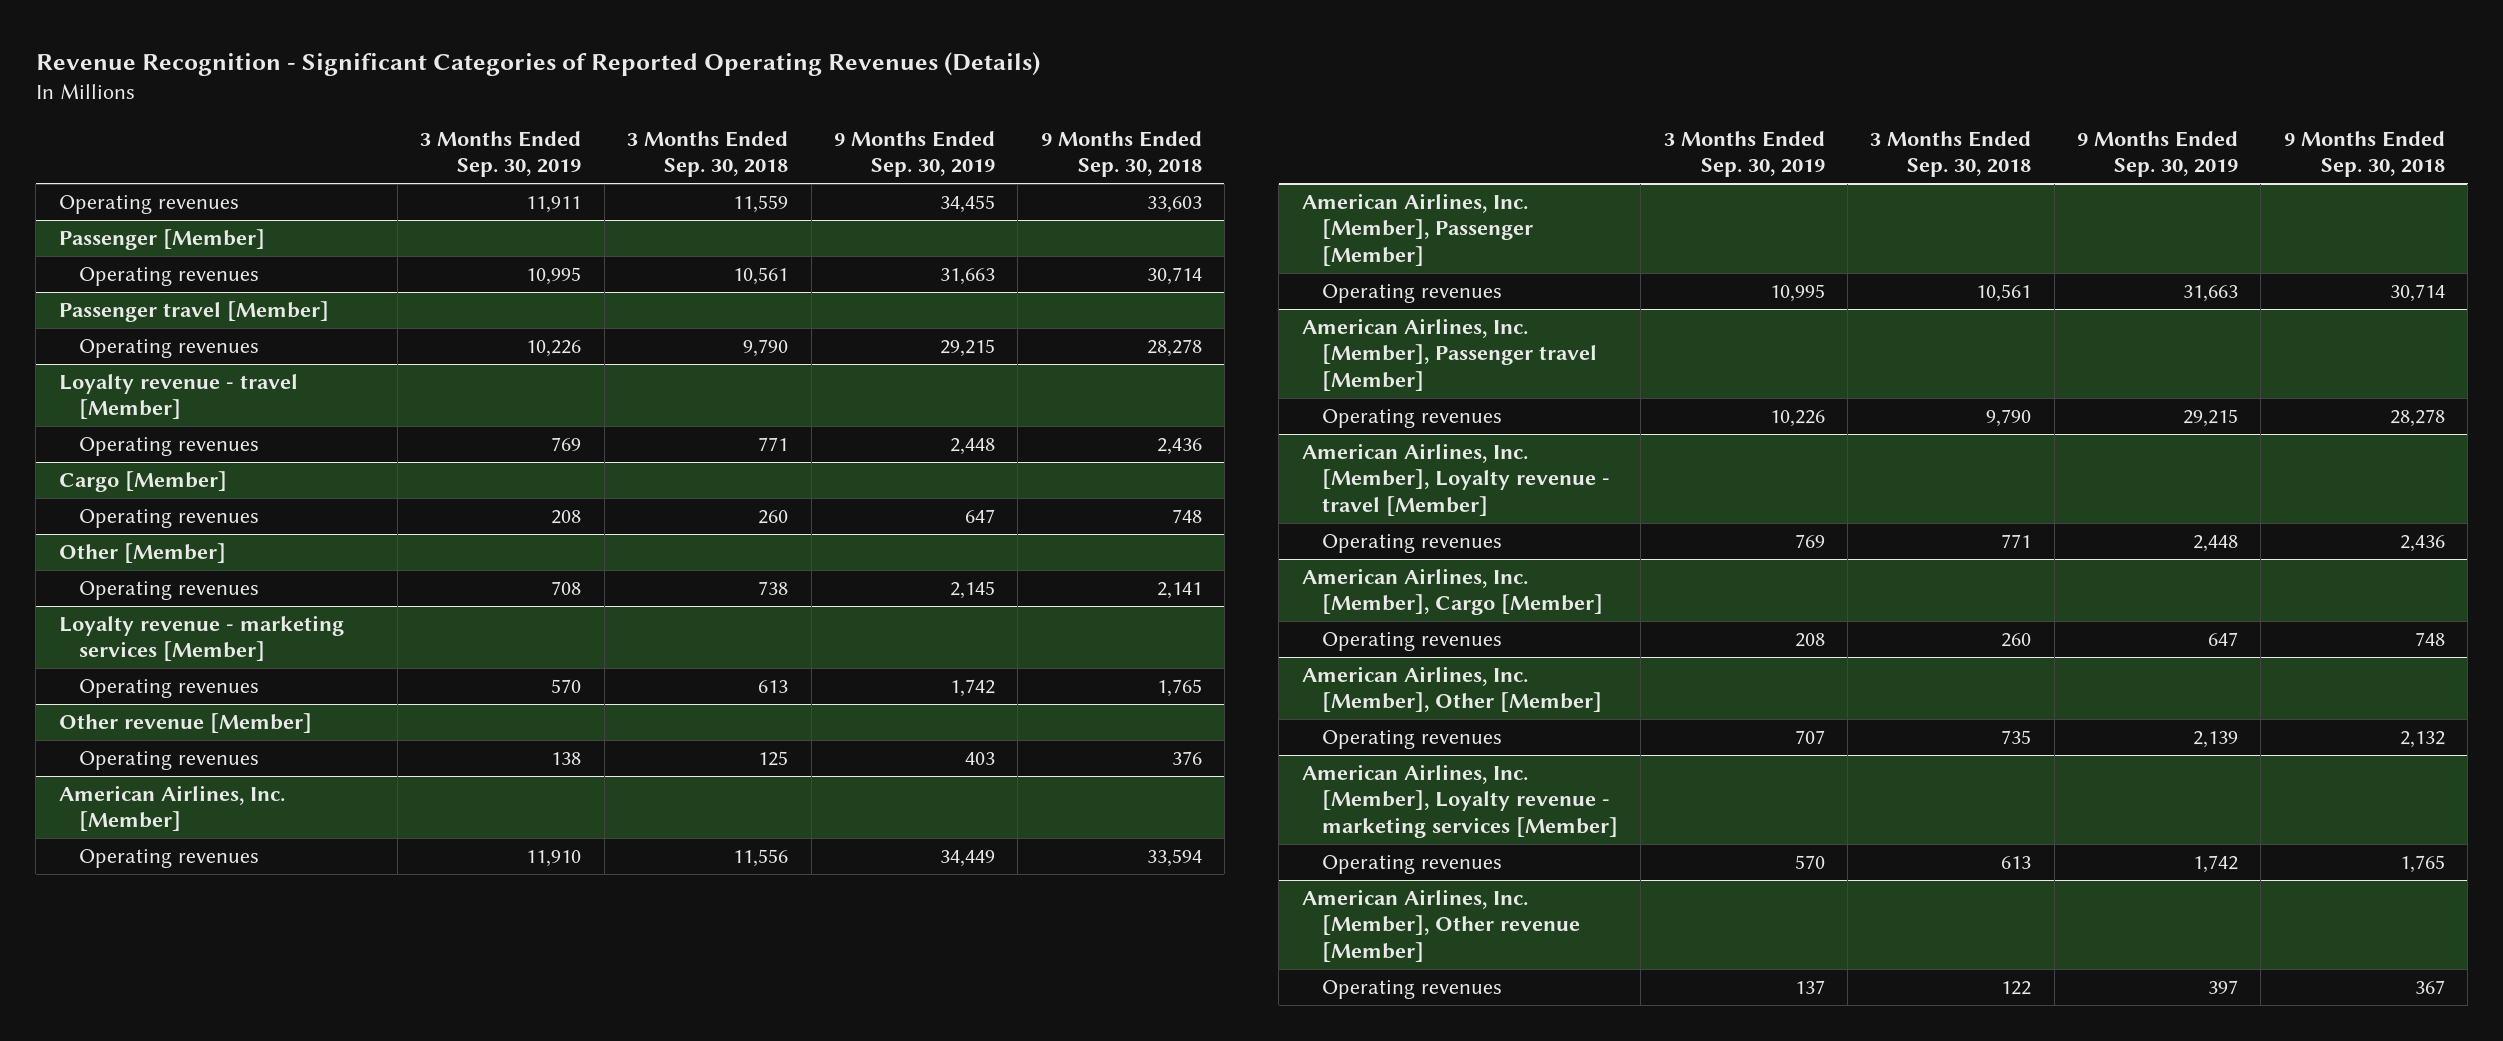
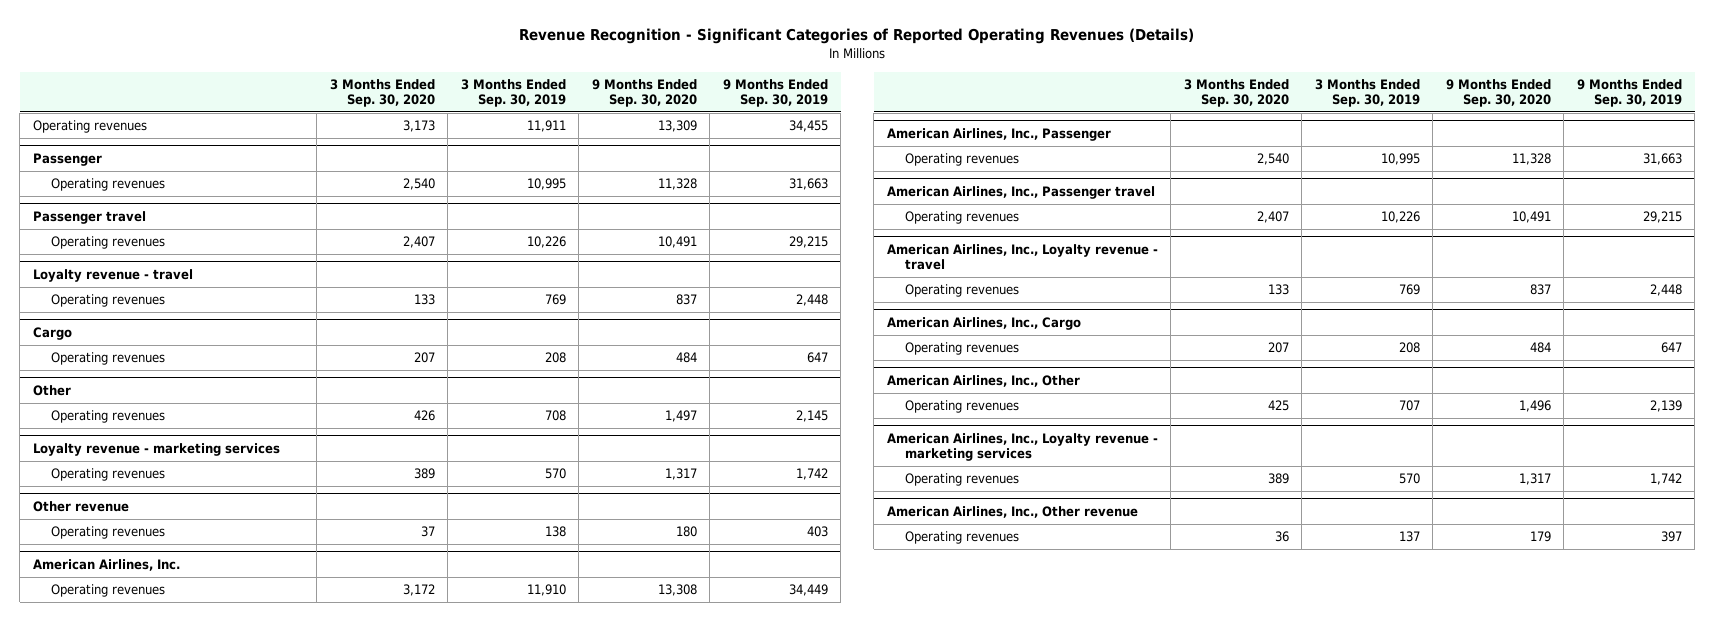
[627,131,789,178] 3 Months Ended Sep. 30, 2018 -> none
[1040,131,1202,178] 9 Months Ended Sep. 30, 2018 -> none
none -> [329,78,435,108] 3 Months Ended Sep. 30, 2020
none -> [591,78,697,108] 9 Months Ended Sep. 30, 2020
[58,229,265,251] Passenger [Member] -> [32,152,102,166] Passenger
[58,301,329,323] Passenger travel [Member] -> [32,210,146,224] Passenger travel
[58,374,298,420] Loyalty revenue - travel [Member] -> [32,268,193,282] Loyalty revenue - travel
[58,471,227,493] Cargo [Member] -> [32,326,72,340] Cargo
[58,543,226,564] Other [Member] -> [32,384,71,396] Other
[58,615,344,662] Loyalty revenue - marketing services [Member] -> [32,442,280,456] Loyalty revenue - marketing services
[58,713,312,734] Other revenue [Member] -> [32,500,129,512] Other revenue
[58,785,285,832] American Airlines, Inc. [Member] -> [32,558,180,571] American Airlines, Inc.
[1301,193,1534,266] American Airlines, Inc. [Member], Passenger [Member] -> [886,127,1111,141] American Airlines, Inc., Passenger
[1301,318,1598,391] American Airlines, Inc. [Member], Passenger travel [Member] -> [886,185,1155,199] American Airlines, Inc., Passenger travel
[1301,443,1611,516] American Airlines, Inc. [Member], Loyalty revenue - travel [Member] -> [886,243,1158,271] American Airlines, Inc., Loyalty revenue - travel
[1301,568,1604,616] American Airlines, Inc. [Member], Cargo [Member] -> [886,316,1081,330] American Airlines, Inc., Cargo
[1301,666,1603,713] American Airlines, Inc. [Member], Other [Member] -> [886,374,1080,387] American Airlines, Inc., Other
[1301,764,1619,838] American Airlines, Inc. [Member], Loyalty revenue - marketing services [Member] -> [886,432,1158,462] American Airlines, Inc., Loyalty revenue - marketing services
[1301,889,1581,962] American Airlines, Inc. [Member], Other revenue [Member] -> [886,505,1138,518] American Airlines, Inc., Other revenue

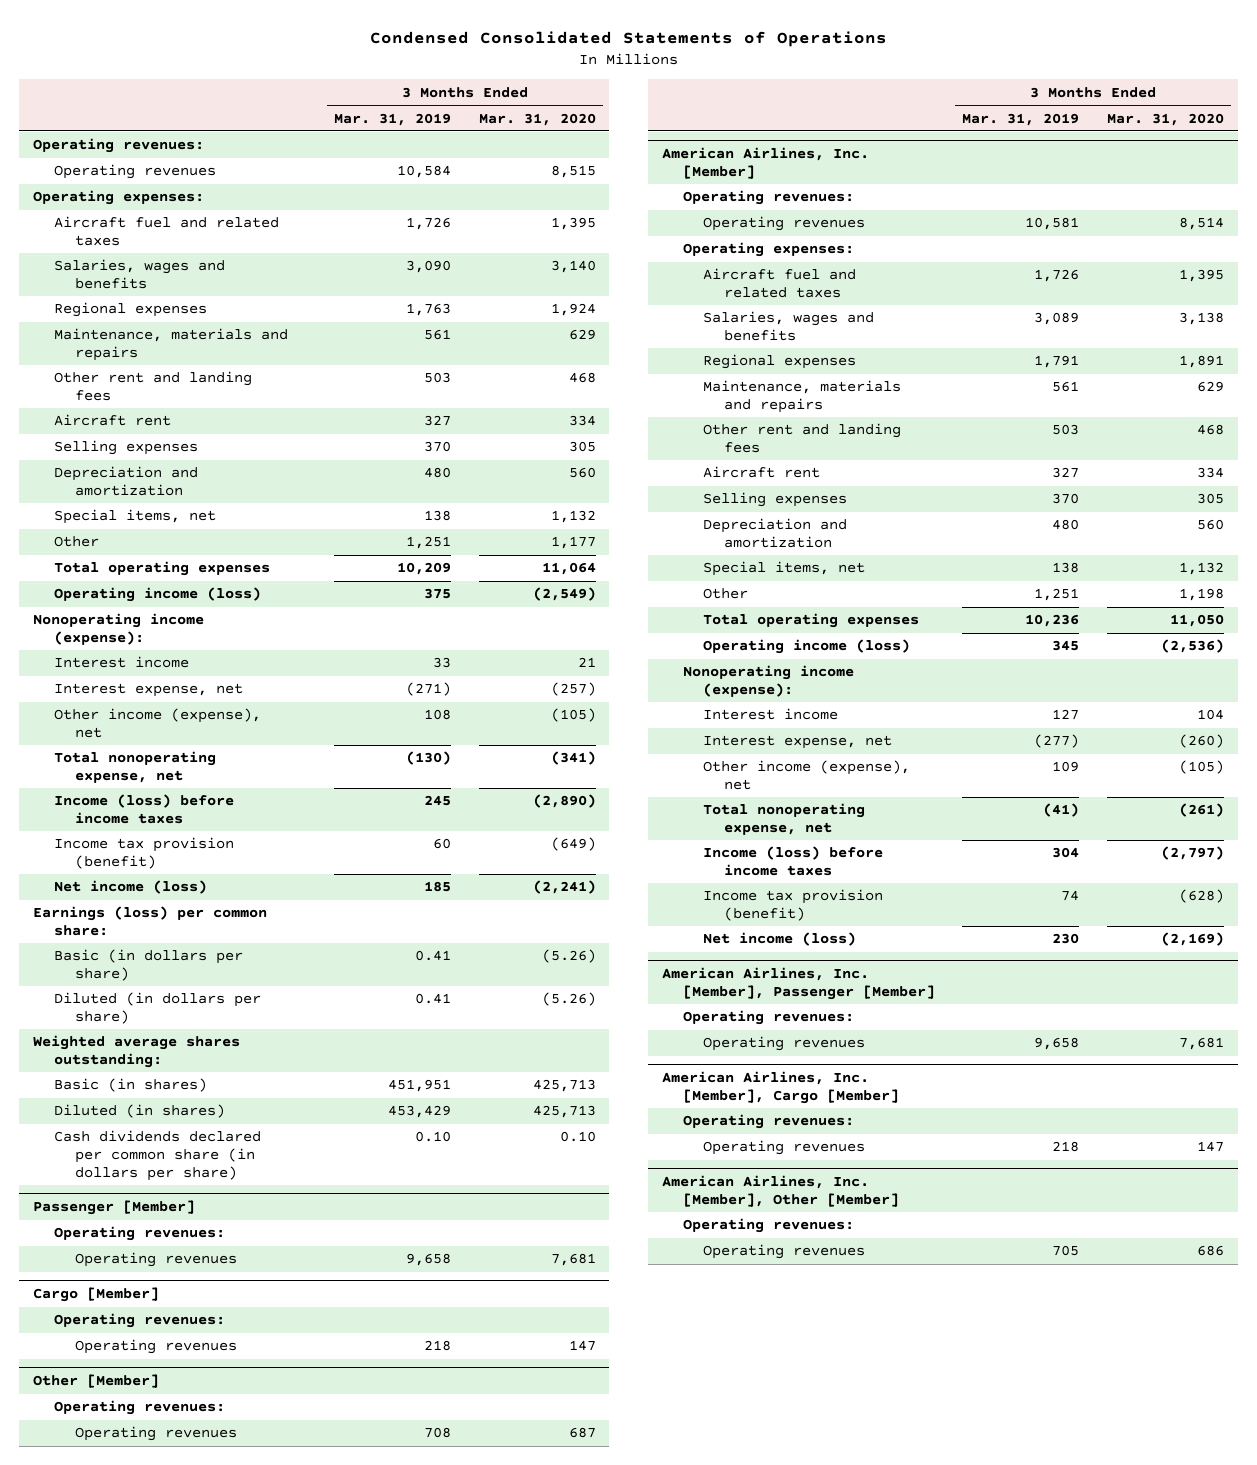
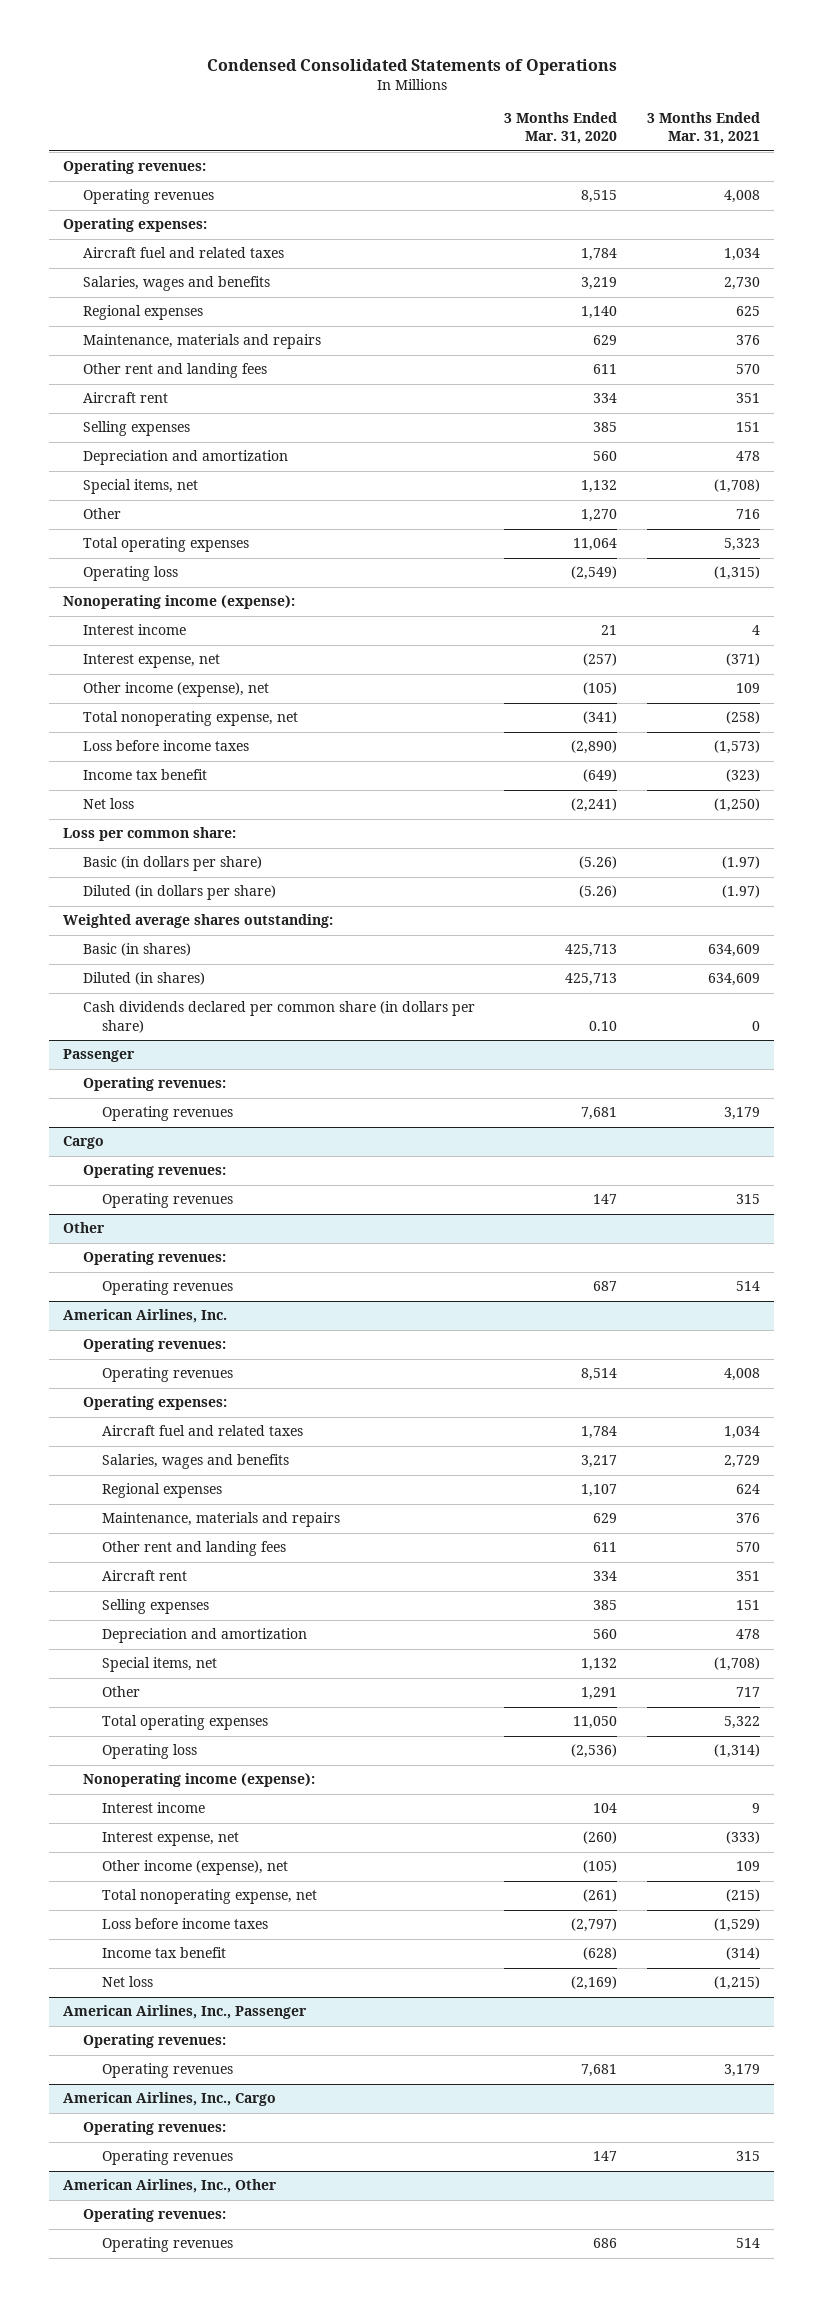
[333,112,451,126] Mar. 31, 2019 -> none
none -> [646,112,760,145] 3 Months Ended Mar. 31, 2021
[550,217,596,231] 1,395 -> [581,248,618,262] 1,784
[550,260,596,274] 3,140 -> [581,277,618,291] 3,219
[550,303,596,317] 1,924 -> [581,306,618,320] 1,140
[568,372,596,384] 468 -> [593,364,618,375] 611
[568,441,596,453] 305 -> [593,422,618,433] 385
[550,536,596,550] 1,177 -> [581,509,618,523] 1,270
[54,587,262,603] Operating income (loss) -> [82,566,178,582] Operating loss
[54,794,235,825] Income (loss) before income taxes -> [82,740,249,752] Loss before income taxes
[54,837,235,870] Income tax provision (benefit) -> [82,769,207,781] Income tax benefit
[54,880,208,895] Net income (loss) -> [82,798,134,810] Net loss
[33,906,268,937] Earnings (loss) per common share: -> [63,827,237,842] Loss per common share:
[33,1200,196,1216] Passenger [Member] -> [63,1049,136,1063] Passenger
[33,1287,160,1303] Cargo [Member] -> [63,1136,105,1150] Cargo
[33,1374,160,1389] Other [Member] -> [63,1222,106,1234] Other
[661,147,869,179] American Airlines, Inc. [Member] -> [63,1309,228,1324] American Airlines, Inc.
[1178,269,1224,283] 1,395 -> [581,1426,618,1440] 1,784
[1178,312,1224,326] 3,138 -> [581,1455,618,1469] 3,217
[1178,355,1224,369] 1,891 -> [581,1484,618,1498] 1,107
[1196,424,1224,436] 468 -> [593,1542,618,1553] 611
[1196,493,1224,505] 305 -> [593,1600,618,1611] 385
[1178,588,1224,602] 1,198 -> [581,1687,618,1701] 1,291
[703,639,911,655] Operating income (loss) -> [102,1744,198,1760] Operating loss
[703,846,884,877] Income (loss) before income taxes -> [102,1918,269,1930] Loss before income taxes
[703,889,884,922] Income tax provision (benefit) -> [102,1947,227,1959] Income tax benefit
[703,932,857,947] Net income (loss) -> [102,1976,154,1988] Net loss
[661,967,935,1000] American Airlines, Inc. [Member], Passenger [Member] -> [63,2005,308,2020] American Airlines, Inc., Passenger
[661,1071,899,1104] American Airlines, Inc. [Member], Cargo [Member] -> [63,2092,277,2107] American Airlines, Inc., Cargo
[661,1175,899,1207] American Airlines, Inc. [Member], Other [Member] -> [63,2179,278,2194] American Airlines, Inc., Other

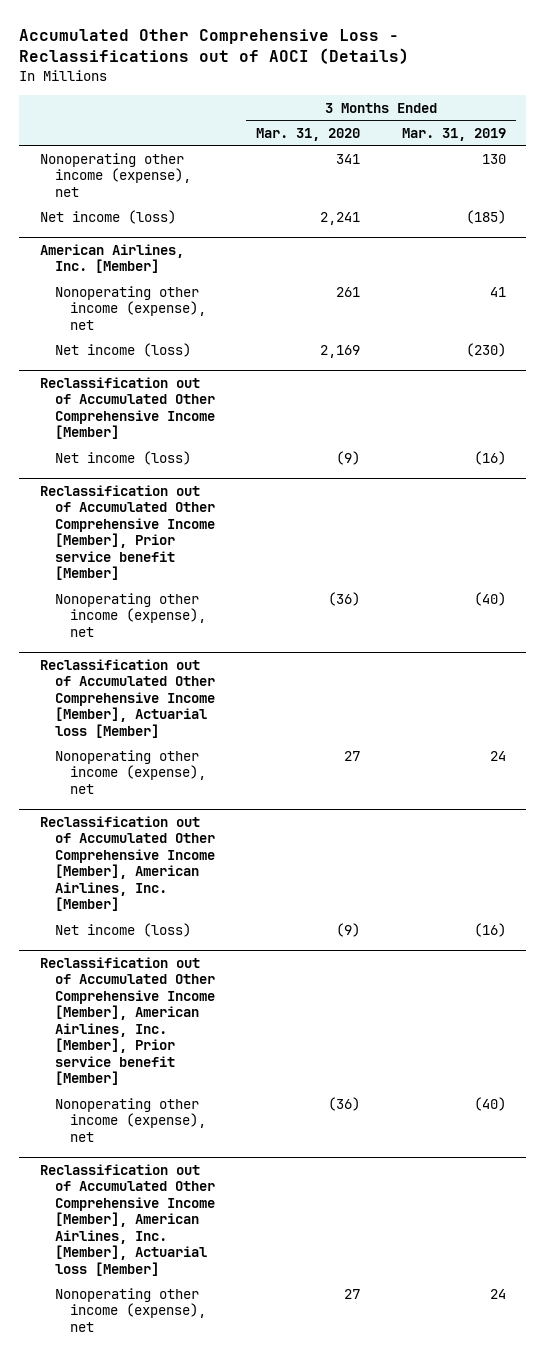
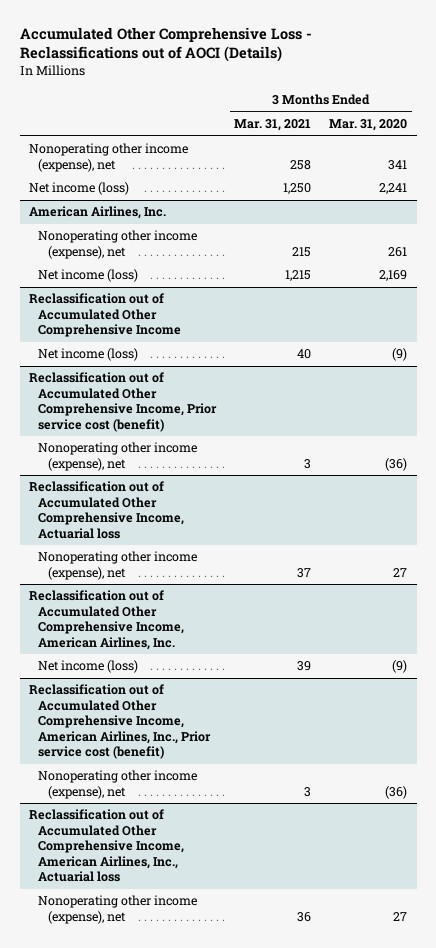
[401,127,506,141] Mar. 31, 2019 -> none
none -> [234,119,312,132] Mar. 31, 2021
[39,243,184,274] American Airlines, Inc. [Member] -> [29,206,167,220] American Airlines, Inc.
[39,376,215,440] Reclassification out of Accumulated Other Comprehensive Income [Member] -> [29,293,182,338] Reclassification out of Accumulated Other Comprehensive Income
[39,484,215,581] Reclassification out of Accumulated Other Comprehensive Income [Member], Prior service benefit [Member] -> [29,372,218,432] Reclassification out of Accumulated Other Comprehensive Income, Prior service cost (benefit)
[39,658,215,738] Reclassification out of Accumulated Other Comprehensive Income [Member], Actuarial loss [Member] -> [29,481,185,539] Reclassification out of Accumulated Other Comprehensive Income, Actuarial loss
[39,815,215,912] Reclassification out of Accumulated Other Comprehensive Income [Member], American Airlines, Inc. [Member] -> [29,590,185,650] Reclassification out of Accumulated Other Comprehensive Income, American Airlines, Inc.
[39,956,215,1086] Reclassification out of Accumulated Other Comprehensive Income [Member], American Airlines, Inc. [Member], Prior service benefit [Member] -> [29,684,212,760] Reclassification out of Accumulated Other Comprehensive Income, American Airlines, Inc., Prior service cost (benefit)
[39,1163,215,1276] Reclassification out of Accumulated Other Comprehensive Income [Member], American Airlines, Inc. [Member], Actuarial loss [Member] -> [29,809,185,883] Reclassification out of Accumulated Other Comprehensive Income, American Airlines, Inc., Actuarial loss

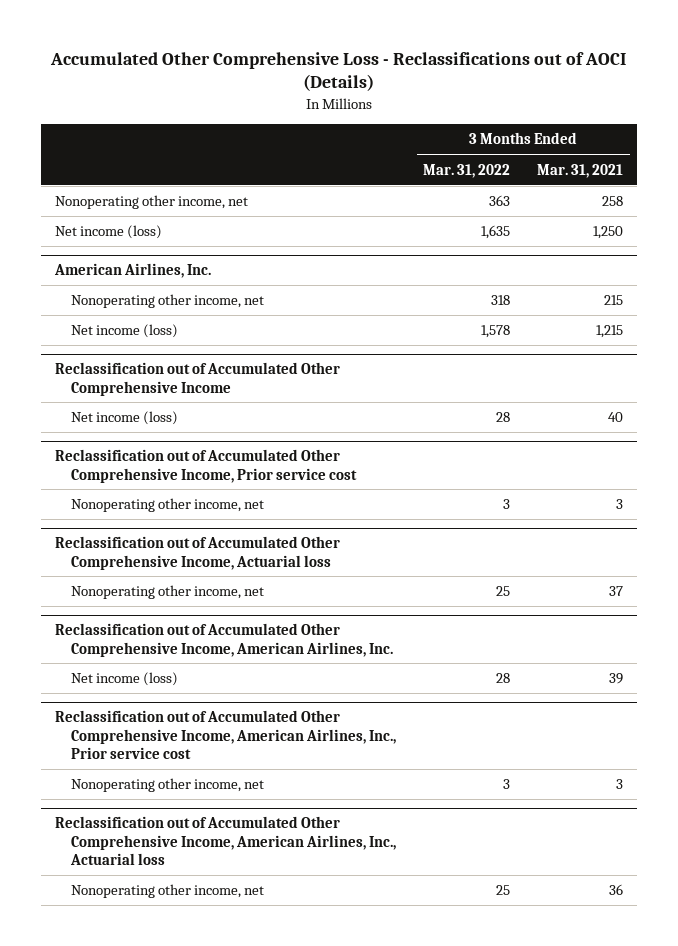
[329,119,408,132] Mar. 31, 2020 -> none
none -> [423,163,511,178] Mar. 31, 2022
[29,143,189,172] Nonoperating other income (expense), net -> [54,195,248,210] Nonoperating other income, net
[38,230,198,259] Nonoperating other income (expense), net -> [71,294,265,309] Nonoperating other income, net
[29,372,218,432] Reclassification out of Accumulated Other Comprehensive Income, Prior service cost (benefit) -> [54,449,358,483] Reclassification out of Accumulated Other Comprehensive Income, Prior service cost
[38,442,198,471] Nonoperating other income (expense), net -> [71,498,265,513] Nonoperating other income, net
[38,551,198,580] Nonoperating other income (expense), net -> [71,585,265,600] Nonoperating other income, net
[29,684,212,760] Reclassification out of Accumulated Other Comprehensive Income, American Airlines, Inc., Prior service cost (benefit) -> [54,710,397,759] Reclassification out of Accumulated Other Comprehensive Income, American Airlines, Inc., Prior service cost
[38,770,198,799] Nonoperating other income (expense), net -> [71,778,265,793] Nonoperating other income, net
[38,895,198,924] Nonoperating other income (expense), net -> [71,884,265,899] Nonoperating other income, net

